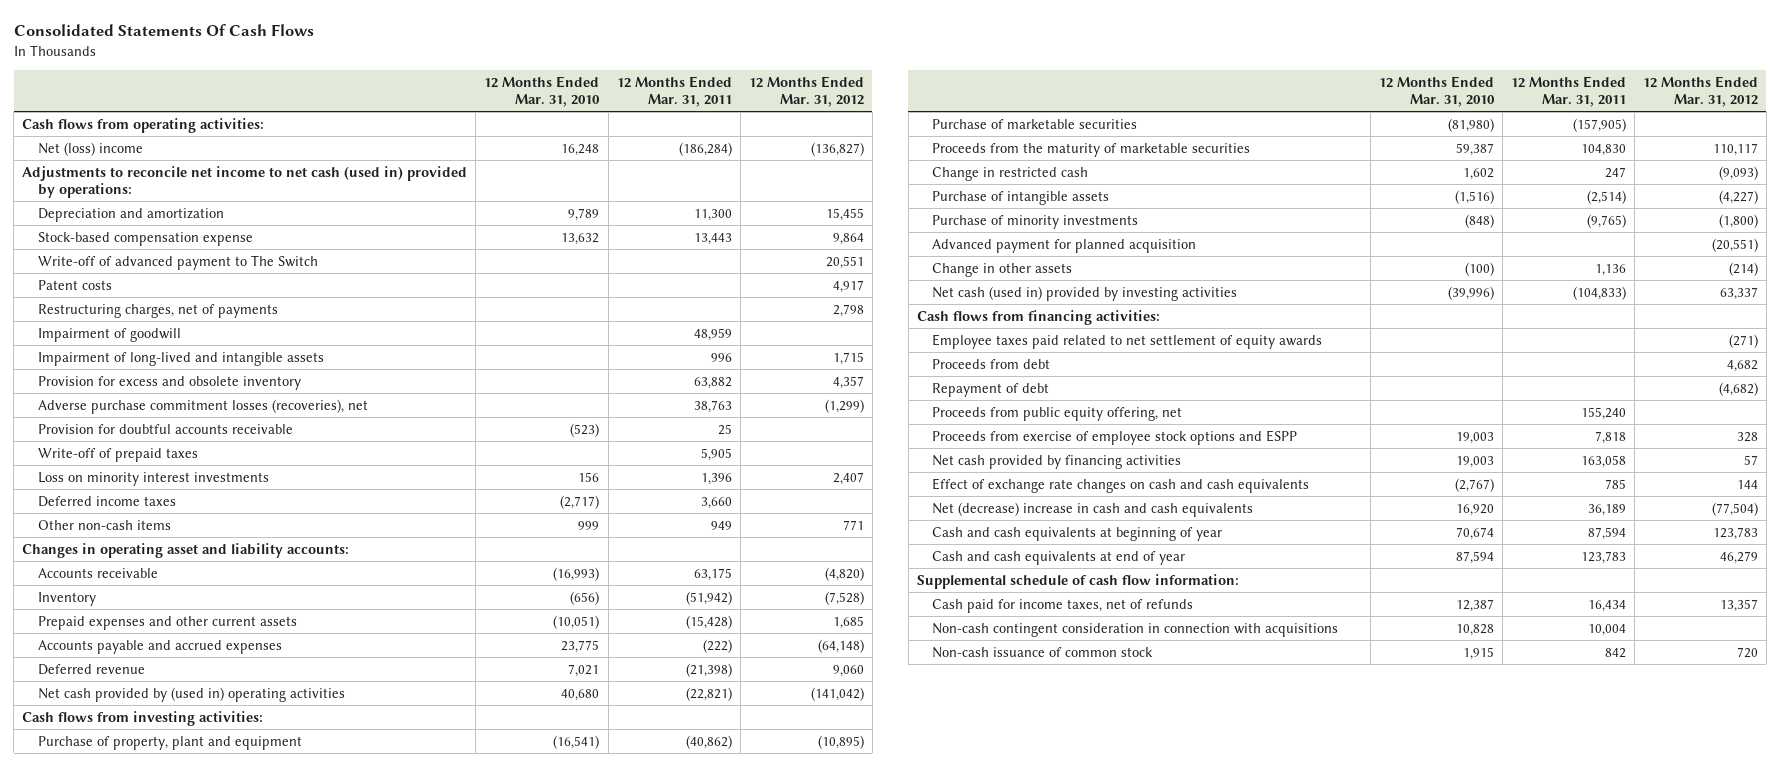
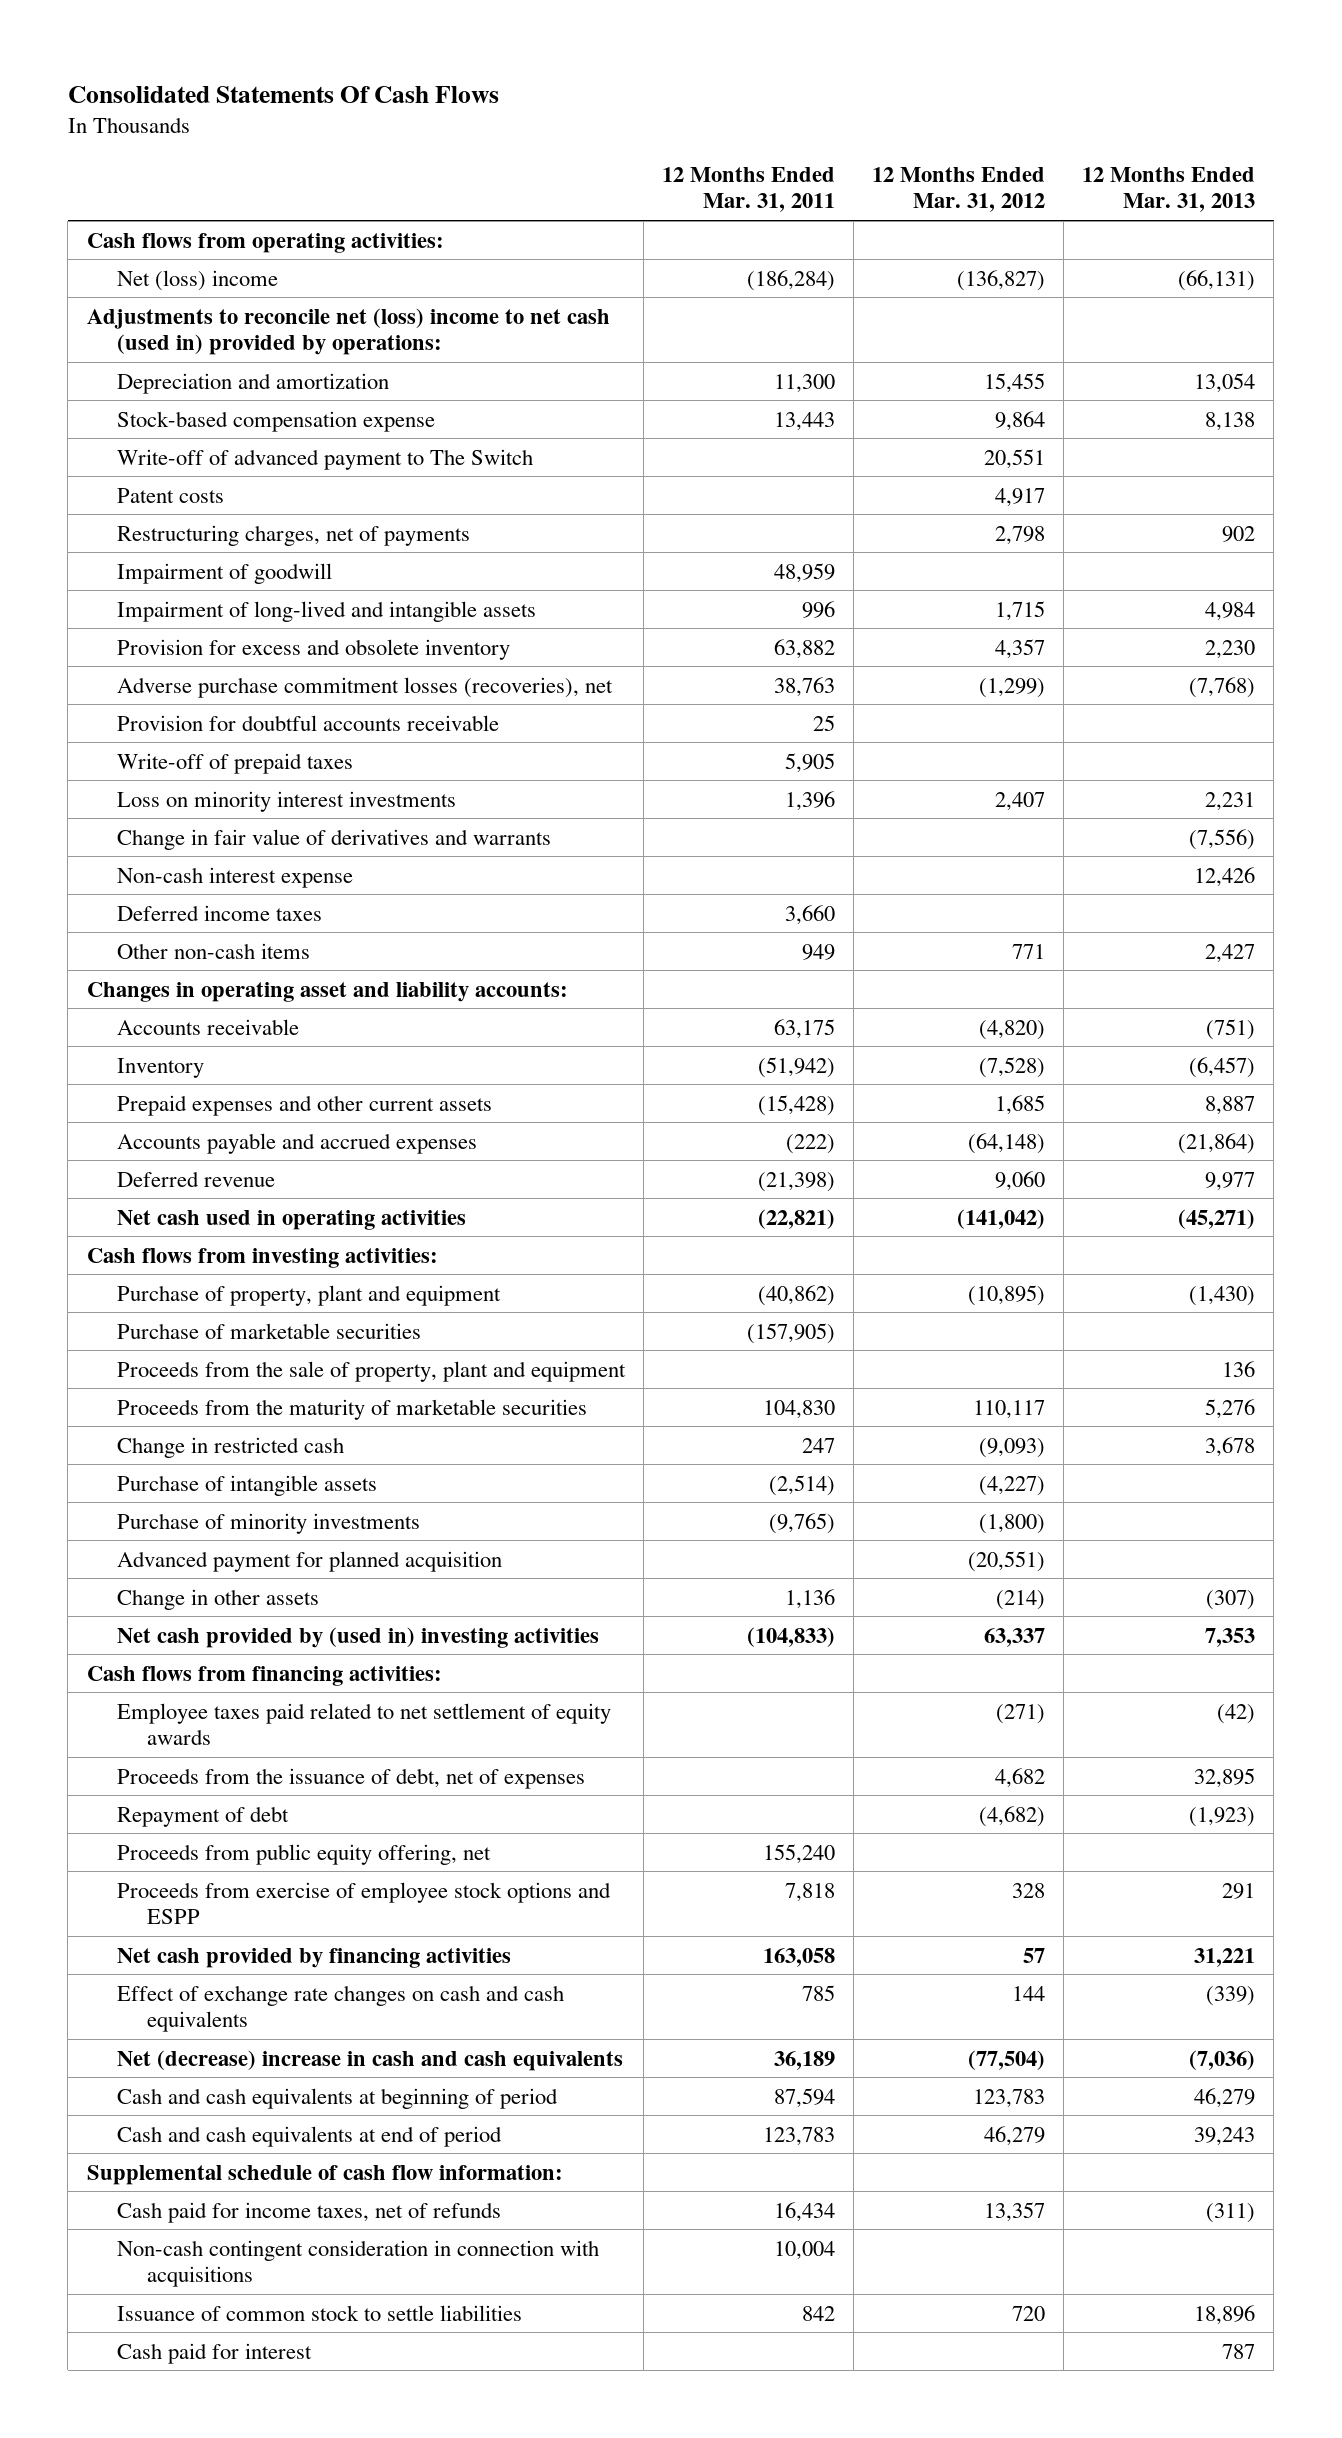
[484,75,601,107] 12 Months Ended Mar. 31, 2010 -> none
none -> [1082,166,1256,213] 12 Months Ended Mar. 31, 2013
[22,165,468,198] Adjustments to reconcile net income to net cash (used in) provided by operations: -> [86,307,610,356] Adjustments to reconcile net (loss) income to net cash (used in) provided by operations:
none -> [116,828,551,850] Change in fair value of derivatives and warrants
none -> [116,866,353,888] Non-cash interest expense
[37,686,345,702] Net cash provided by (used in) operating activities -> [116,1209,466,1230] Net cash used in operating activities
none -> [116,1360,626,1382] Proceeds from the sale of property, plant and equipment
[932,285,1238,301] Net cash (used in) provided by investing activities -> [116,1626,599,1648] Net cash provided by (used in) investing activities
[932,358,1051,369] Proceeds from debt -> [116,1767,585,1789] Proceeds from the issuance of debt, net of expenses
[932,526,1223,541] Cash and cash equivalents at beginning of year -> [116,2087,558,2109] Cash and cash equivalents at beginning of period
[932,550,1186,565] Cash and cash equivalents at end of year -> [116,2125,502,2147] Cash and cash equivalents at end of period
[932,646,1154,658] Non-cash issuance of common stock -> [116,2304,522,2321] Issuance of common stock to settle liabilities
none -> [116,2342,312,2364] Cash paid for interest

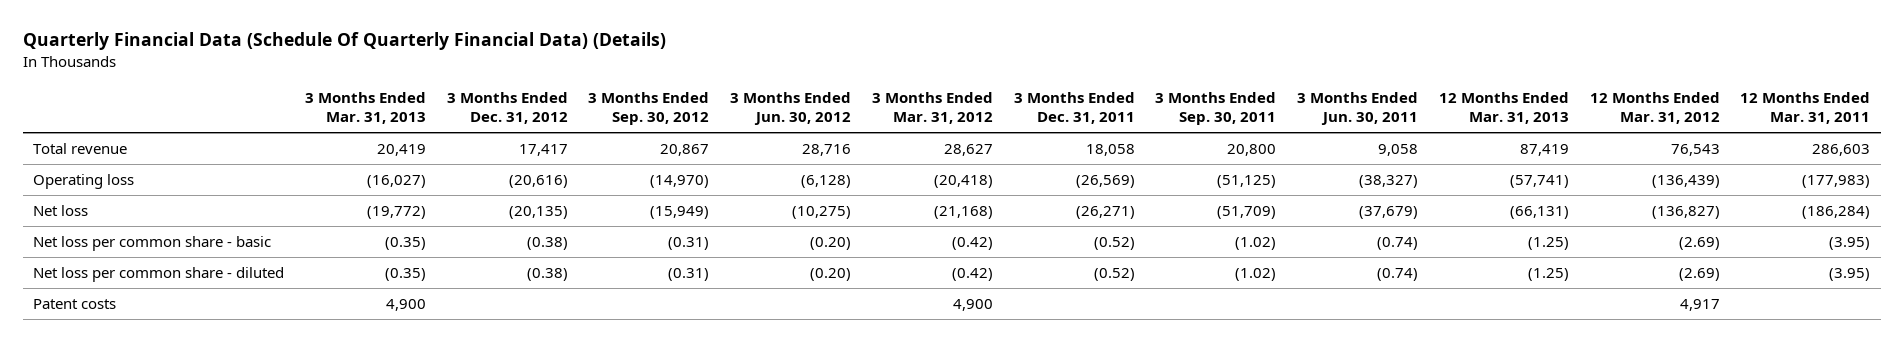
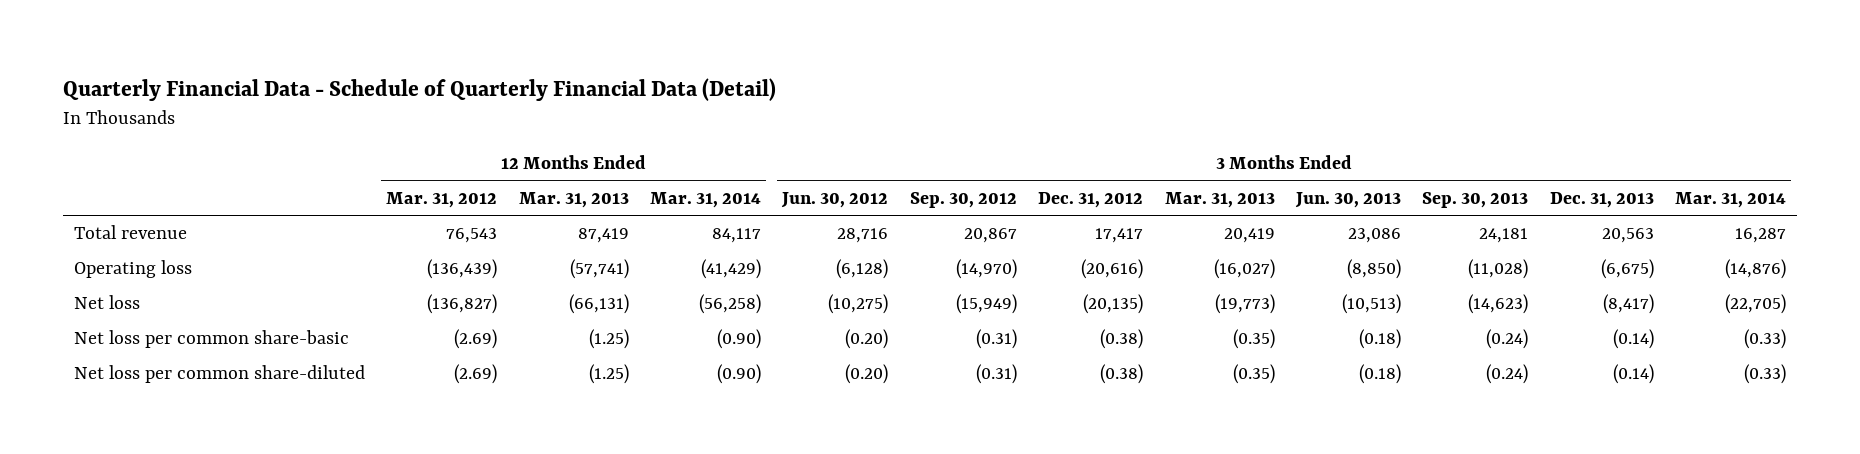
[22,32,666,51] Quarterly Financial Data (Schedule Of Quarterly Financial Data) (Details) -> [63,77,777,101] Quarterly Financial Data - Schedule of Quarterly Financial Data (Detail)
[871,91,993,125] 3 Months Ended Mar. 31, 2012 -> none
[1013,91,1135,125] 3 Months Ended Dec. 31, 2011 -> none
[1155,91,1277,126] 3 Months Ended Sep. 30, 2011 -> none
[1297,91,1419,126] 3 Months Ended Jun. 30, 2011 -> none
[1740,91,1871,125] 12 Months Ended Mar. 31, 2011 -> none
none -> [649,191,761,208] Mar. 31, 2014
none -> [1294,191,1401,208] Jun. 30, 2013
none -> [1422,191,1529,208] Sep. 30, 2013
none -> [1549,191,1654,208] Dec. 31, 2013
none -> [1675,191,1787,208] Mar. 31, 2014
[33,298,117,309] Patent costs -> none
[366,205,426,219] (19,772) -> [1214,294,1275,315] (19,773)
[33,235,272,251] Net loss per common share - basic -> [73,330,349,349] Net loss per common share-basic
[33,266,285,282] Net loss per common share - diluted -> [73,365,365,384] Net loss per common share-diluted

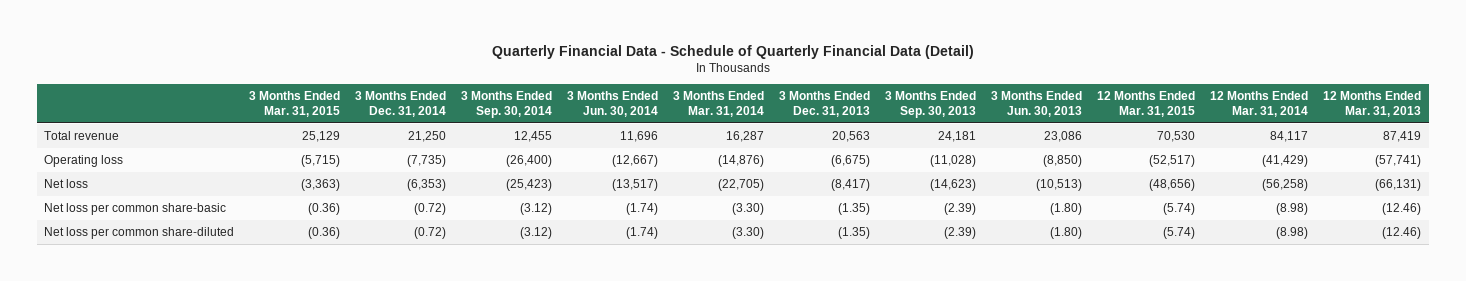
[386,191,498,208] Mar. 31, 2012 -> none
[781,191,889,208] Jun. 30, 2012 -> none
[909,191,1017,208] Sep. 30, 2012 -> none
[1038,191,1144,208] Dec. 31, 2012 -> none
[1164,191,1275,208] Mar. 31, 2013 -> none
none -> [249,91,341,117] 3 Months Ended Mar. 31, 2015
none -> [355,91,447,117] 3 Months Ended Dec. 31, 2014
none -> [461,91,553,118] 3 Months Ended Sep. 30, 2014
none -> [567,91,659,117] 3 Months Ended Jun. 30, 2014
none -> [1097,91,1196,117] 12 Months Ended Mar. 31, 2015
[588,329,629,350] (1.25) -> [1382,203,1422,216] (12.46)
[716,329,761,350] (0.90) -> [1276,203,1309,216] (8.98)
[1358,329,1401,350] (0.18) -> [1050,203,1083,216] (1.80)
[1486,329,1529,350] (0.24) -> [944,203,977,216] (2.39)
[1612,329,1654,350] (0.14) -> [838,203,871,216] (1.35)
[1744,329,1787,350] (0.33) -> [732,203,765,216] (3.30)
[588,364,629,385] (1.25) -> [1382,227,1422,240] (12.46)
[716,364,761,385] (0.90) -> [1276,227,1309,240] (8.98)
[1358,364,1401,385] (0.18) -> [1050,227,1083,240] (1.80)
[1486,364,1529,385] (0.24) -> [944,227,977,240] (2.39)
[1612,364,1654,385] (0.14) -> [838,227,871,240] (1.35)
[1744,364,1787,385] (0.33) -> [732,227,765,240] (3.30)

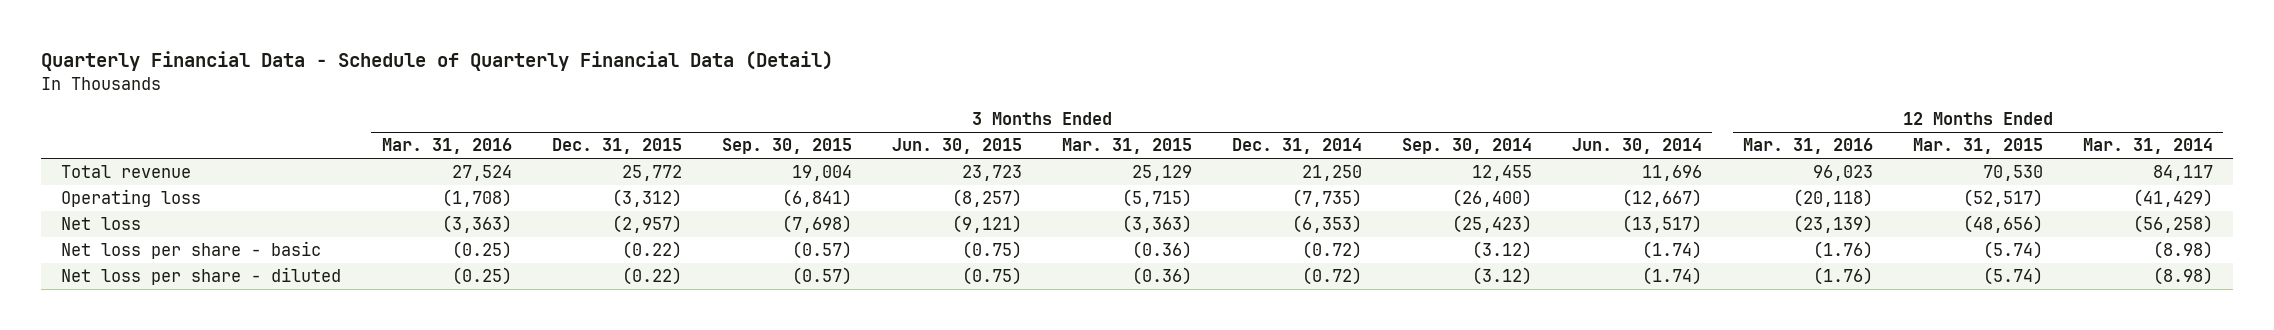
[673,91,765,117] 3 Months Ended Mar. 31, 2014 -> none
[779,91,871,117] 3 Months Ended Dec. 31, 2013 -> none
[885,91,977,118] 3 Months Ended Sep. 30, 2013 -> none
[991,91,1083,117] 3 Months Ended Jun. 30, 2013 -> none
[1323,91,1422,117] 12 Months Ended Mar. 31, 2013 -> none
none -> [381,138,512,155] Mar. 31, 2016
none -> [551,138,682,155] Dec. 31, 2015
none -> [721,138,852,155] Sep. 30, 2015
none -> [891,138,1022,155] Jun. 30, 2015
none -> [1742,138,1873,155] Mar. 31, 2016
[44,203,227,216] Net loss per common share-basic -> [61,241,322,260] Net loss per share - basic
[44,227,235,240] Net loss per common share-diluted -> [61,267,342,286] Net loss per share - diluted

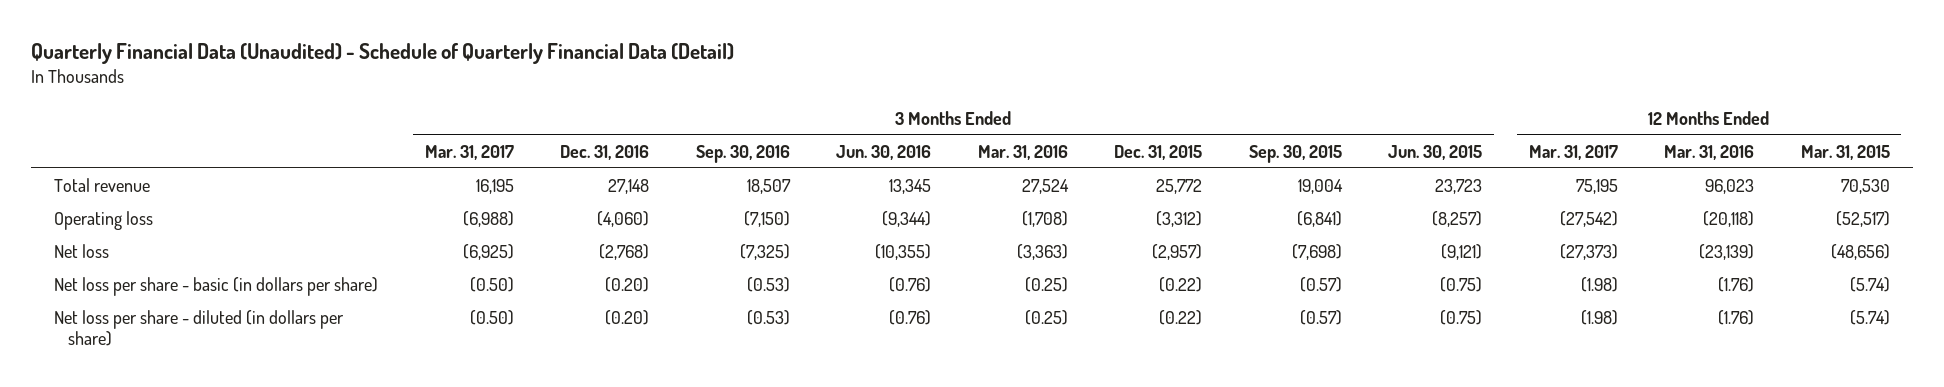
[41,51,834,72] Quarterly Financial Data - Schedule of Quarterly Financial Data (Detail) -> [30,42,734,64] Quarterly Financial Data (Unaudited) - Schedule of Quarterly Financial Data (Detail)
[1062,138,1193,155] Mar. 31, 2015 -> none
[1232,138,1363,155] Dec. 31, 2014 -> none
[1402,138,1533,155] Sep. 30, 2014 -> none
[1572,138,1703,155] Jun. 30, 2014 -> none
[2082,138,2213,155] Mar. 31, 2014 -> none
none -> [424,144,514,160] Mar. 31, 2017
none -> [560,144,650,160] Dec. 31, 2016
none -> [695,144,790,163] Sep. 30, 2016
none -> [836,144,932,160] Jun. 30, 2016
none -> [1528,144,1618,160] Mar. 31, 2017
[61,241,322,260] Net loss per share - basic -> [54,277,379,297] Net loss per share - basic (in dollars per share)
[61,267,342,286] Net loss per share - diluted -> [54,310,345,347] Net loss per share - diluted (in dollars per share)

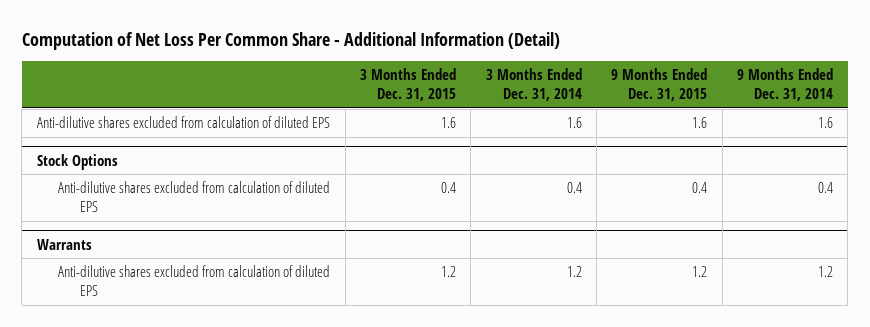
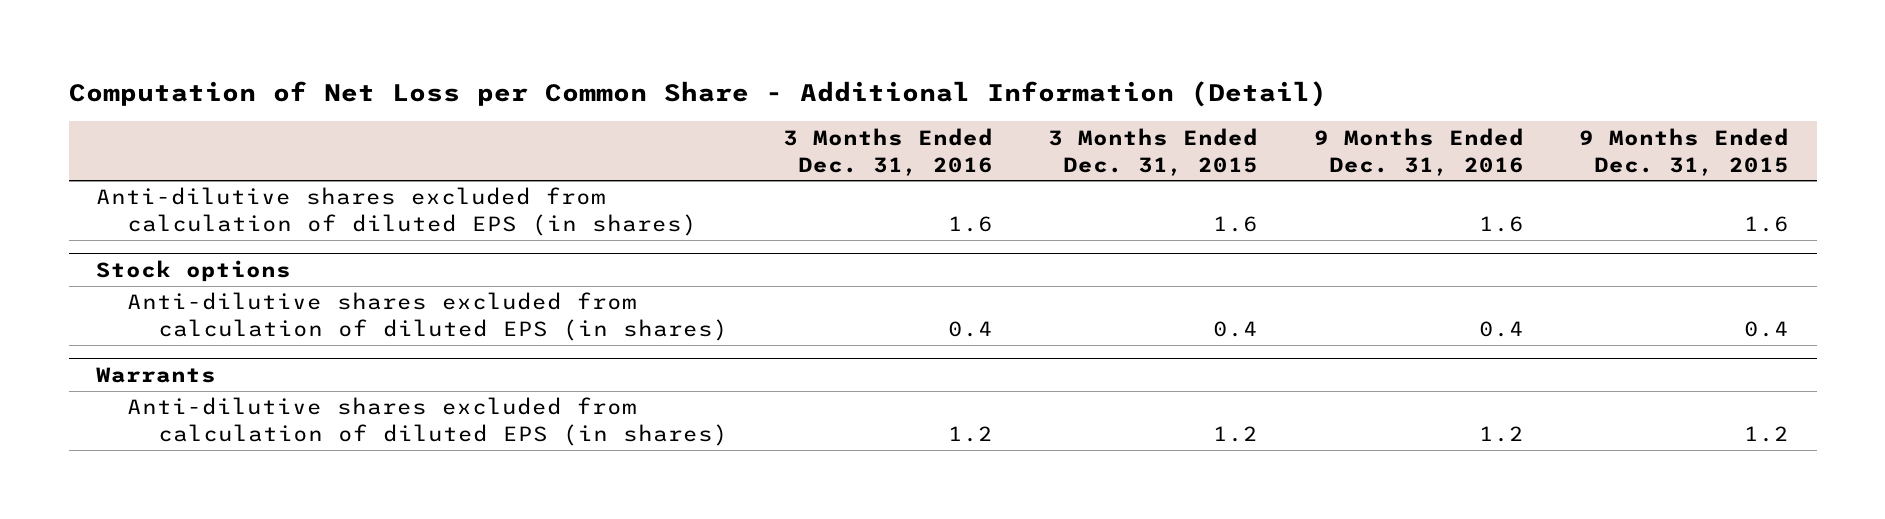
[21,31,560,50] Computation of Net Loss Per Common Share - Additional Information (Detail) -> [68,80,1327,107] Computation of Net Loss per Common Share - Additional Information (Detail)
[485,68,582,101] 3 Months Ended Dec. 31, 2014 -> none
[737,68,834,101] 9 Months Ended Dec. 31, 2014 -> none
none -> [782,127,993,176] 3 Months Ended Dec. 31, 2016
none -> [1313,127,1524,176] 9 Months Ended Dec. 31, 2016
[36,116,330,129] Anti-dilutive shares excluded from calculation of diluted EPS -> [96,187,697,237] Anti-dilutive shares excluded from calculation of diluted EPS (in shares)
[36,153,118,170] Stock Options -> [96,259,292,282] Stock options
[58,181,331,213] Anti-dilutive shares excluded from calculation of diluted EPS -> [126,292,728,342] Anti-dilutive shares excluded from calculation of diluted EPS (in shares)
[58,265,331,297] Anti-dilutive shares excluded from calculation of diluted EPS -> [126,397,728,447] Anti-dilutive shares excluded from calculation of diluted EPS (in shares)

